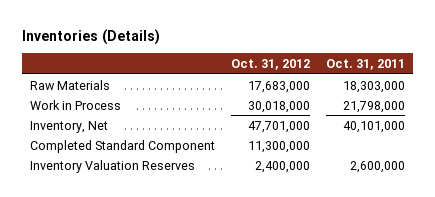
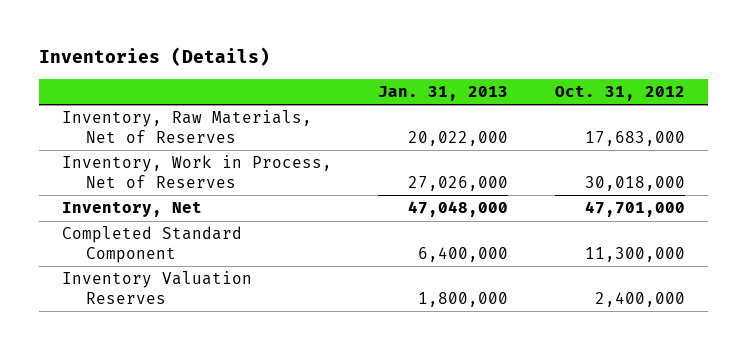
[326,58,406,70] Oct. 31, 2011 -> none
none -> [378,85,509,101] Jan. 31, 2013
[29,79,110,90] Raw Materials -> [62,110,313,143] Inventory, Raw Materials, Net of Reserves
[29,99,121,110] Work in Process -> [62,155,333,188] Inventory, Work in Process, Net of Reserves

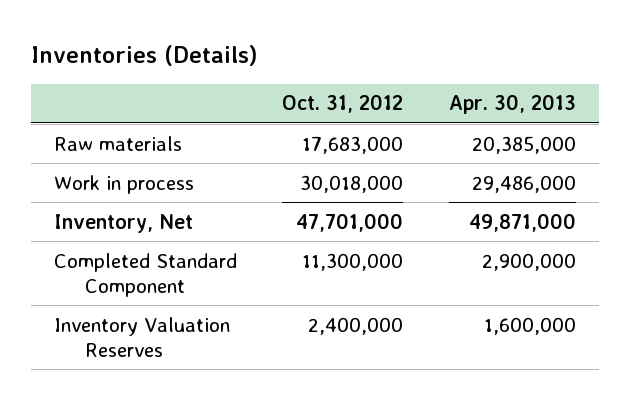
[378,85,509,101] Jan. 31, 2013 -> none
none -> [449,94,577,115] Apr. 30, 2013
[62,110,313,143] Inventory, Raw Materials, Net of Reserves -> [53,135,182,151] Raw materials
[62,155,333,188] Inventory, Work in Process, Net of Reserves -> [53,174,194,194] Work in process

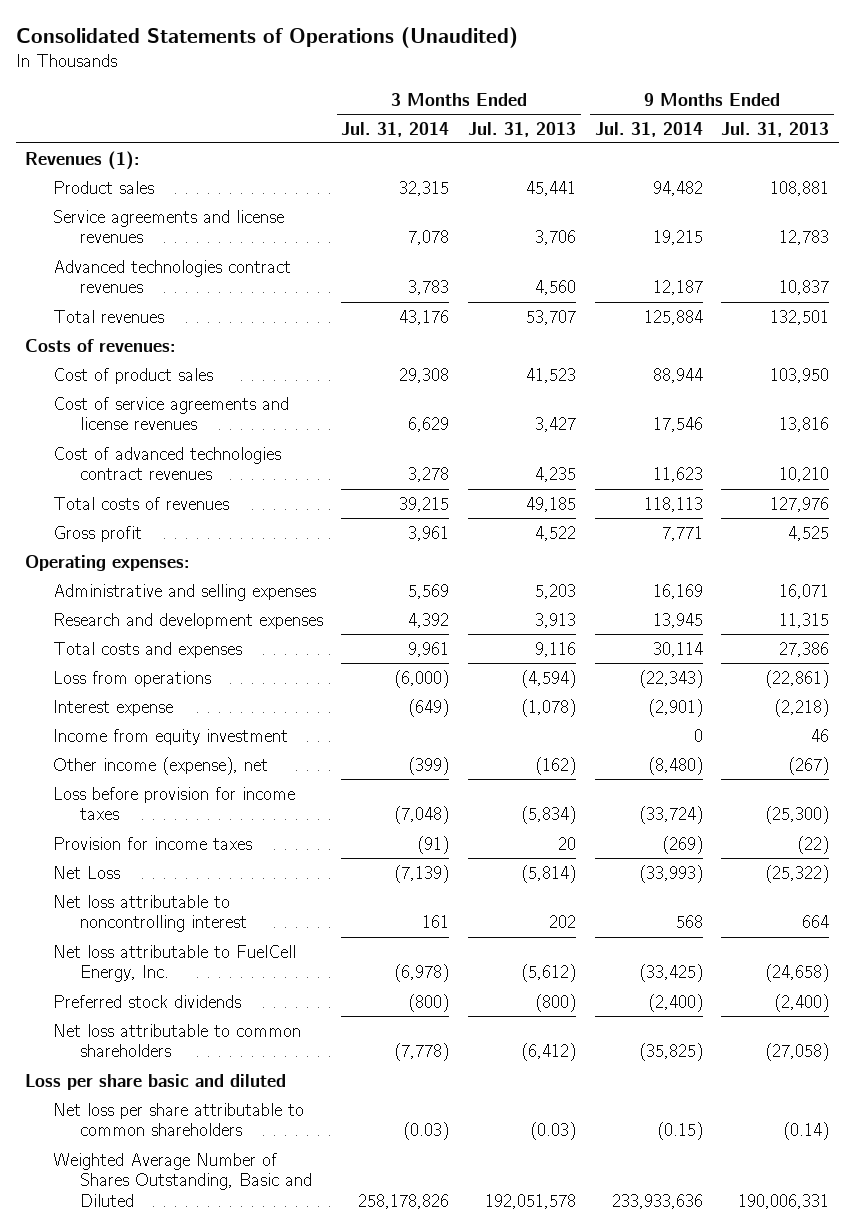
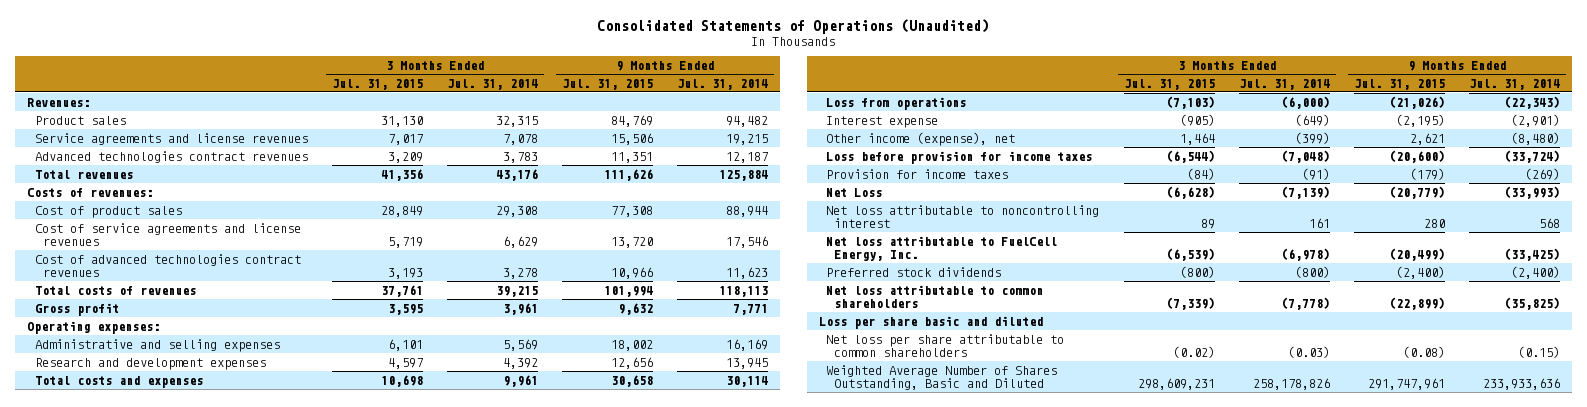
[468,121,577,137] Jul. 31, 2013 -> none
[721,121,830,137] Jul. 31, 2013 -> none
none -> [331,78,423,90] Jul. 31, 2015
none -> [561,78,653,90] Jul. 31, 2015
[24,150,140,170] Revenues (1): -> [26,97,90,107] Revenues:
[52,728,288,745] Income from equity investment -> none

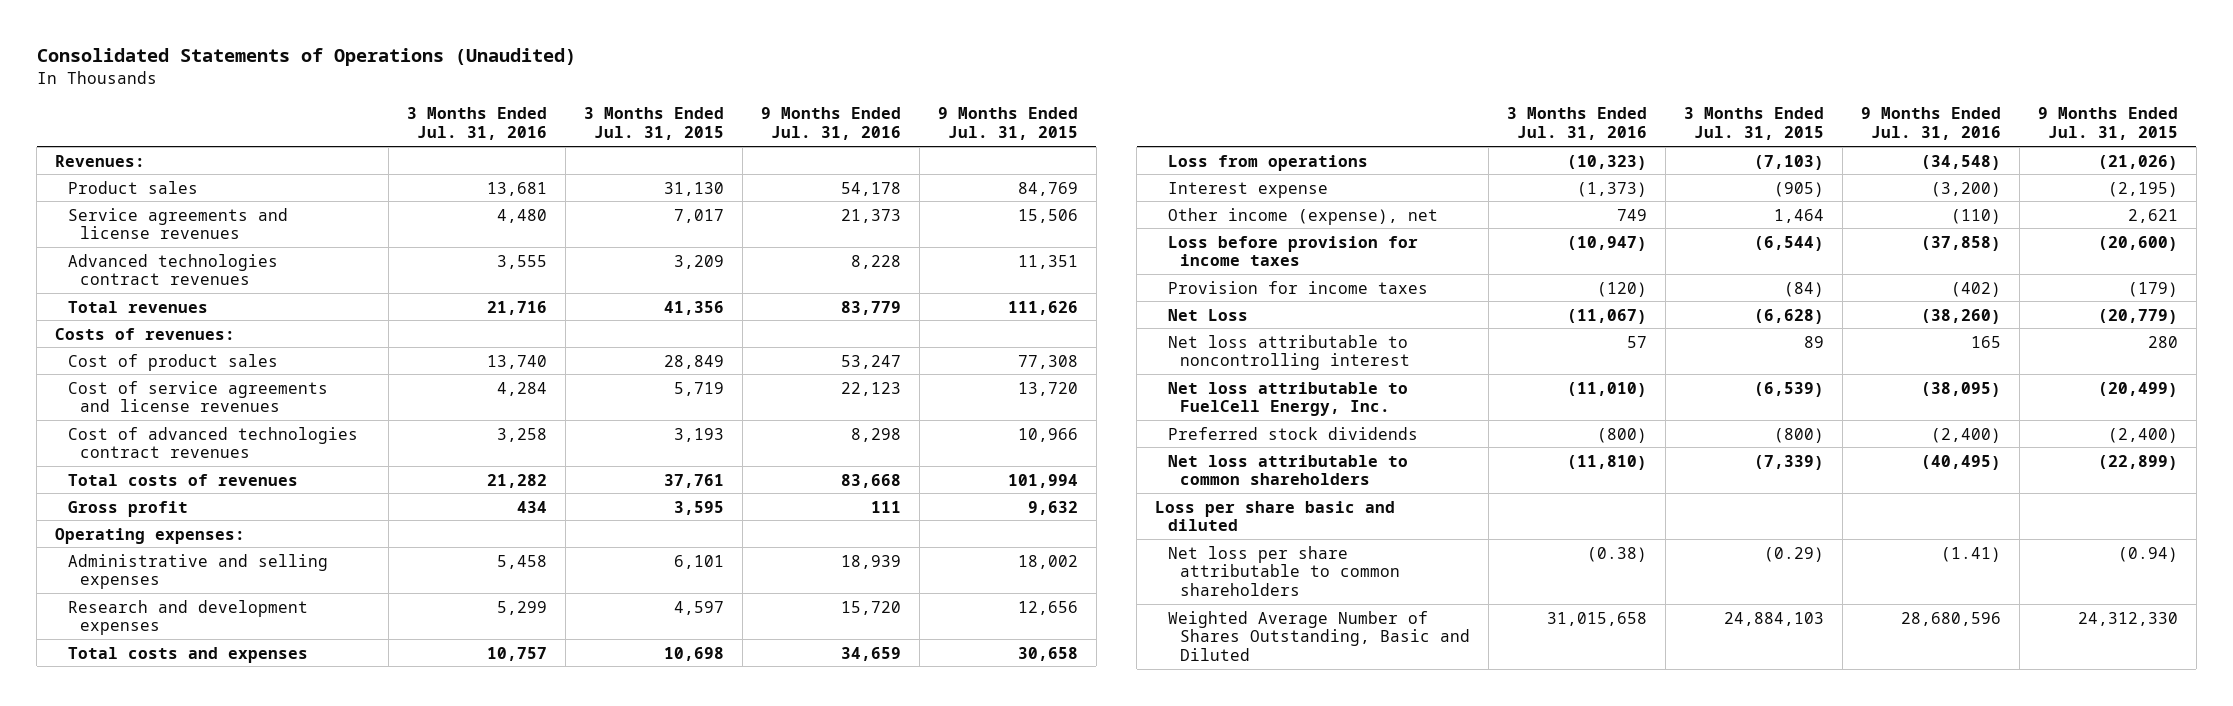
[446,78,538,90] Jul. 31, 2014 -> none
[676,78,768,90] Jul. 31, 2014 -> none
none -> [407,107,548,141] 3 Months Ended Jul. 31, 2016
none -> [760,107,901,141] 9 Months Ended Jul. 31, 2016
[1172,346,1215,359] (0.02) -> [1764,546,1825,562] (0.29)
[1402,346,1445,359] (0.08) -> [2117,546,2178,562] (0.94)
[1137,378,1215,391] 298,609,231 -> [1724,611,1825,626] 24,884,103
[1367,378,1445,391] 291,747,961 -> [2077,611,2178,626] 24,312,330

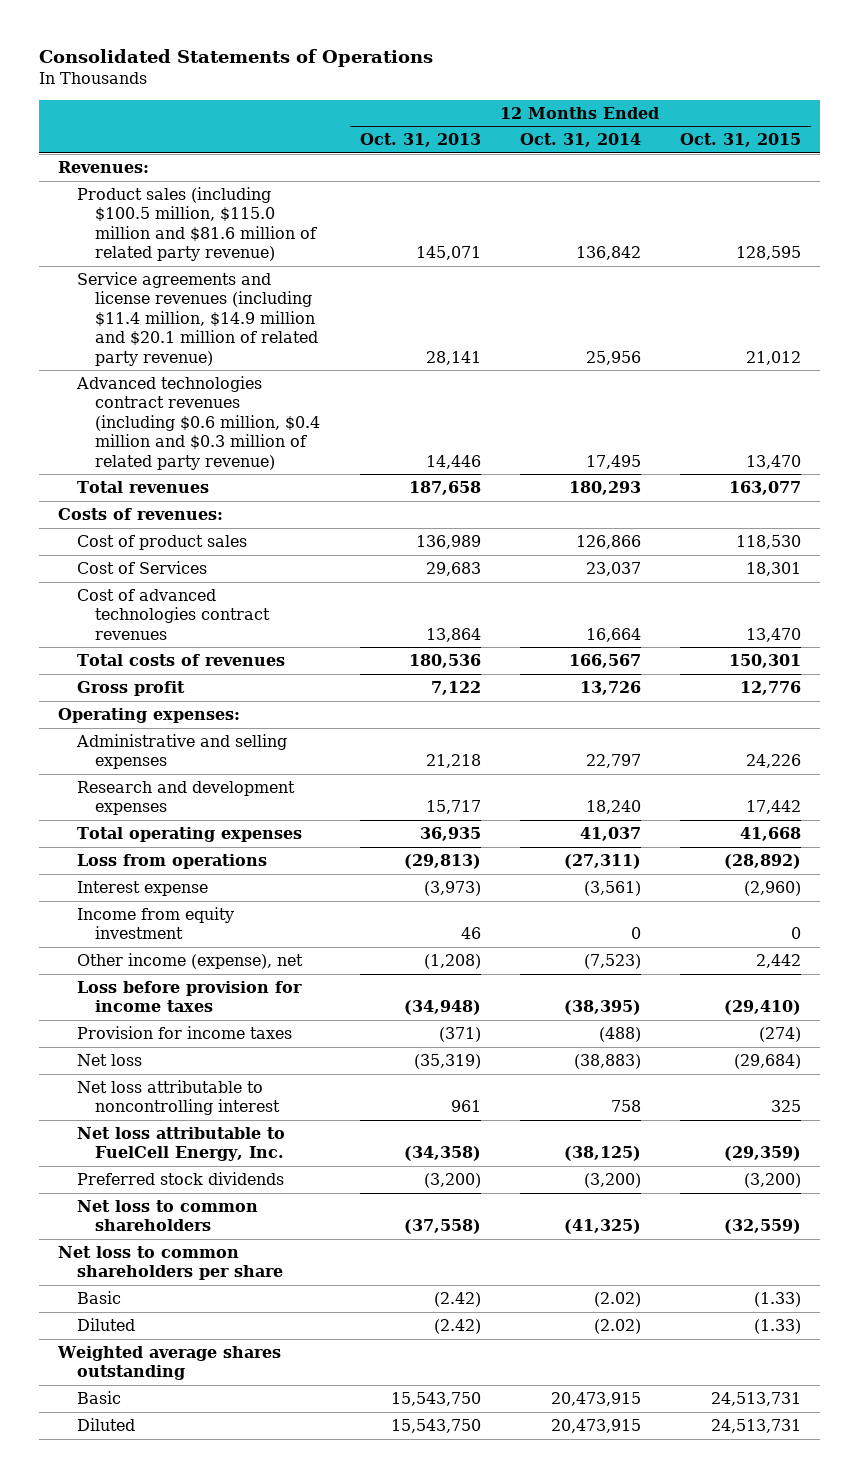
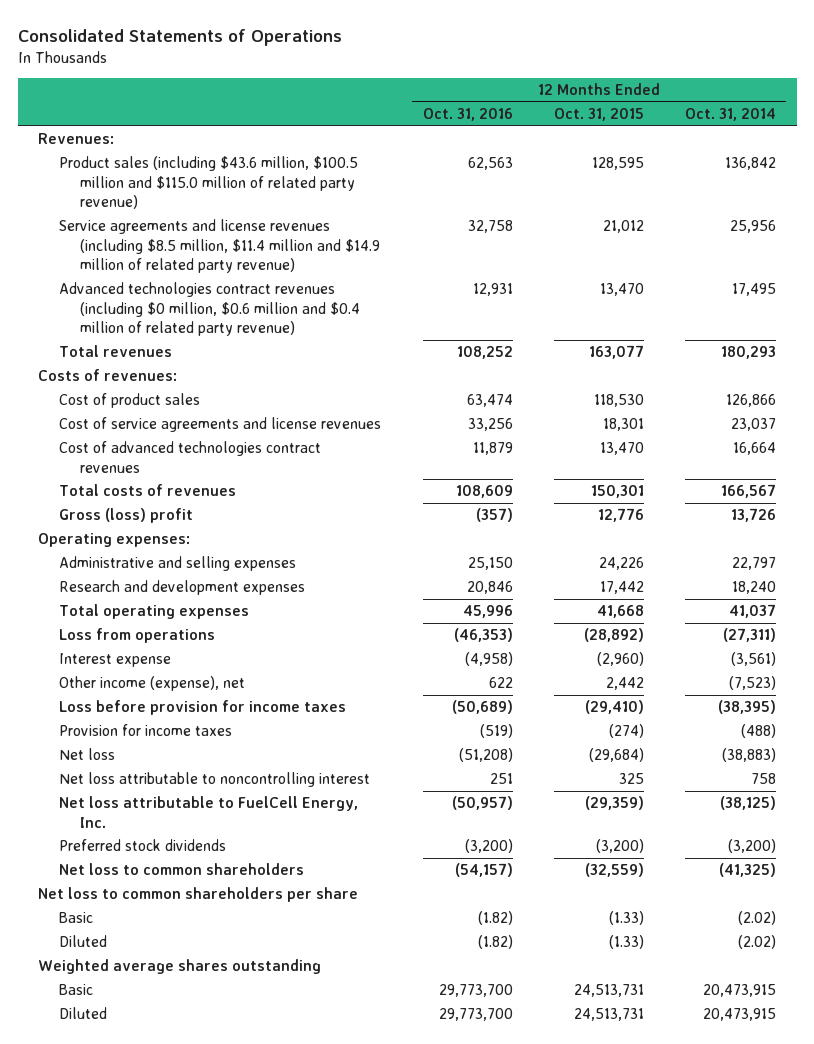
[359,133,481,148] Oct. 31, 2013 -> none
none -> [422,108,513,122] Oct. 31, 2016
[76,186,318,262] Product sales (including $100.5 million, $115.0 million and $81.6 million of related party revenue) -> [59,156,359,209] Product sales (including $43.6 million, $100.5 million and $115.0 million of related party revenue)
[76,271,319,366] Service agreements and license revenues (including $11.4 million, $14.9 million and $20.1 million of related party revenue) -> [59,219,381,273] Service agreements and license revenues (including $8.5 million, $11.4 million and $14.9 million of related party revenue)
[75,375,321,470] Advanced technologies contract revenues (including $0.6 million, $0.4 million and $0.3 million of related party revenue) -> [59,282,361,336] Advanced technologies contract revenues (including $0 million, $0.6 million and $0.4 million of related party revenue)
[76,560,207,574] Cost of Services -> [59,417,382,433] Cost of service agreements and license revenues
[76,680,185,696] Gross profit -> [59,508,194,524] Gross (loss) profit
[76,906,234,940] Income from equity investment -> none

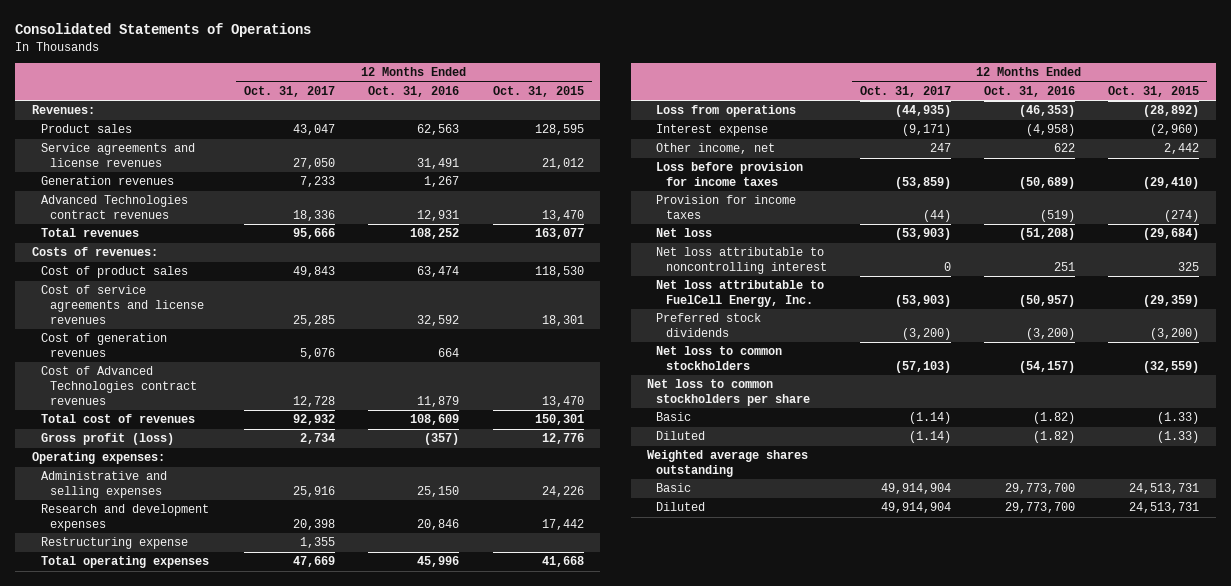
[684,108,776,122] Oct. 31, 2014 -> none
none -> [244,85,336,97] Oct. 31, 2017
[59,156,359,209] Product sales (including $43.6 million, $100.5 million and $115.0 million of related party revenue) -> [41,124,133,134] Product sales
[59,219,381,273] Service agreements and license revenues (including $8.5 million, $11.4 million and $14.9 million of related party revenue) -> [41,143,196,167] Service agreements and license revenues
[467,220,513,234] 32,758 -> [417,157,460,169] 31,491
none -> [41,176,175,186] Generation revenues
[59,282,361,336] Advanced technologies contract revenues (including $0 million, $0.6 million and $0.4 million of related party revenue) -> [41,195,189,219] Advanced Technologies contract revenues
[467,418,513,432] 33,256 -> [417,314,460,326] 32,592
none -> [41,333,168,357] Cost of generation revenues
[59,441,322,473] Cost of advanced technologies contract revenues -> [41,366,198,405] Cost of Advanced Technologies contract revenues
[59,484,237,497] Total costs of revenues -> [41,414,196,424] Total cost of revenues
[59,508,194,524] Gross (loss) profit -> [41,433,175,446] Gross profit (loss)
none -> [41,537,189,550] Restructuring expense
[59,676,246,692] Other income (expense), net -> [656,143,776,155] Other income, net
[59,863,305,876] Net loss to common shareholders -> [656,346,783,370] Net loss to common stockholders
[38,887,359,903] Net loss to common shareholders per share -> [647,379,811,406] Net loss to common stockholders per share

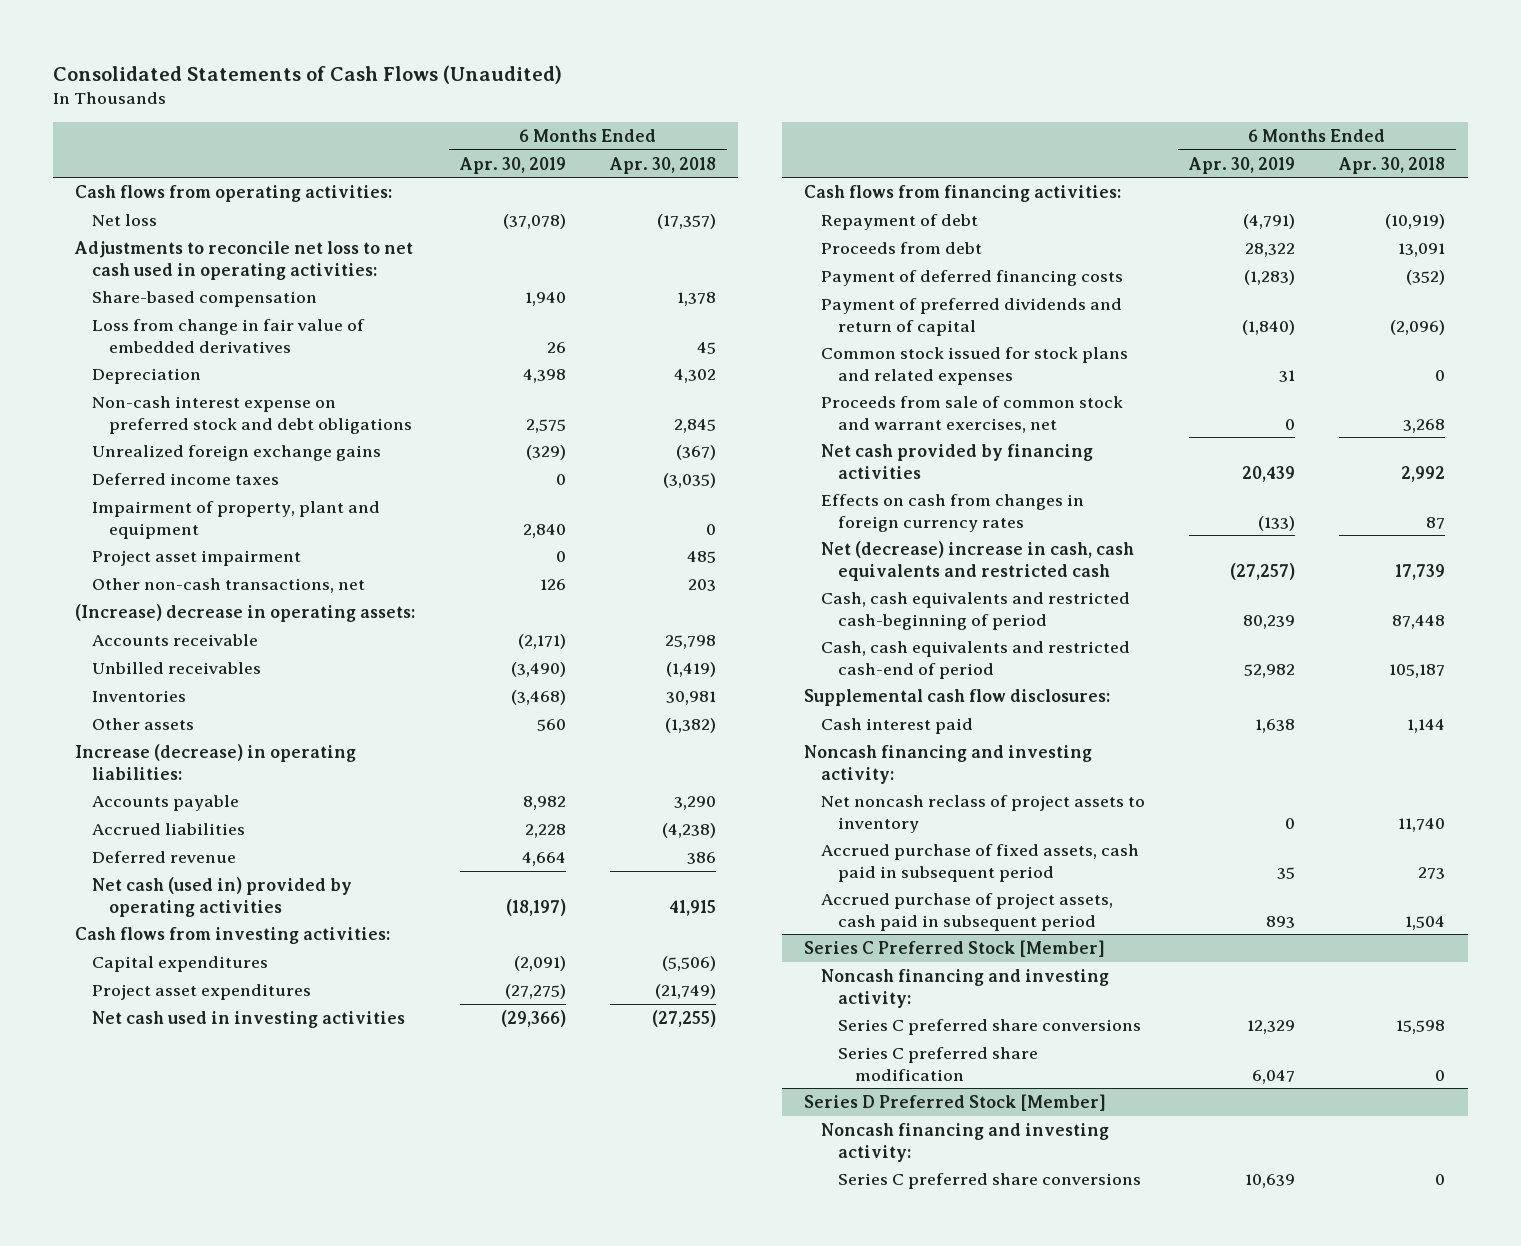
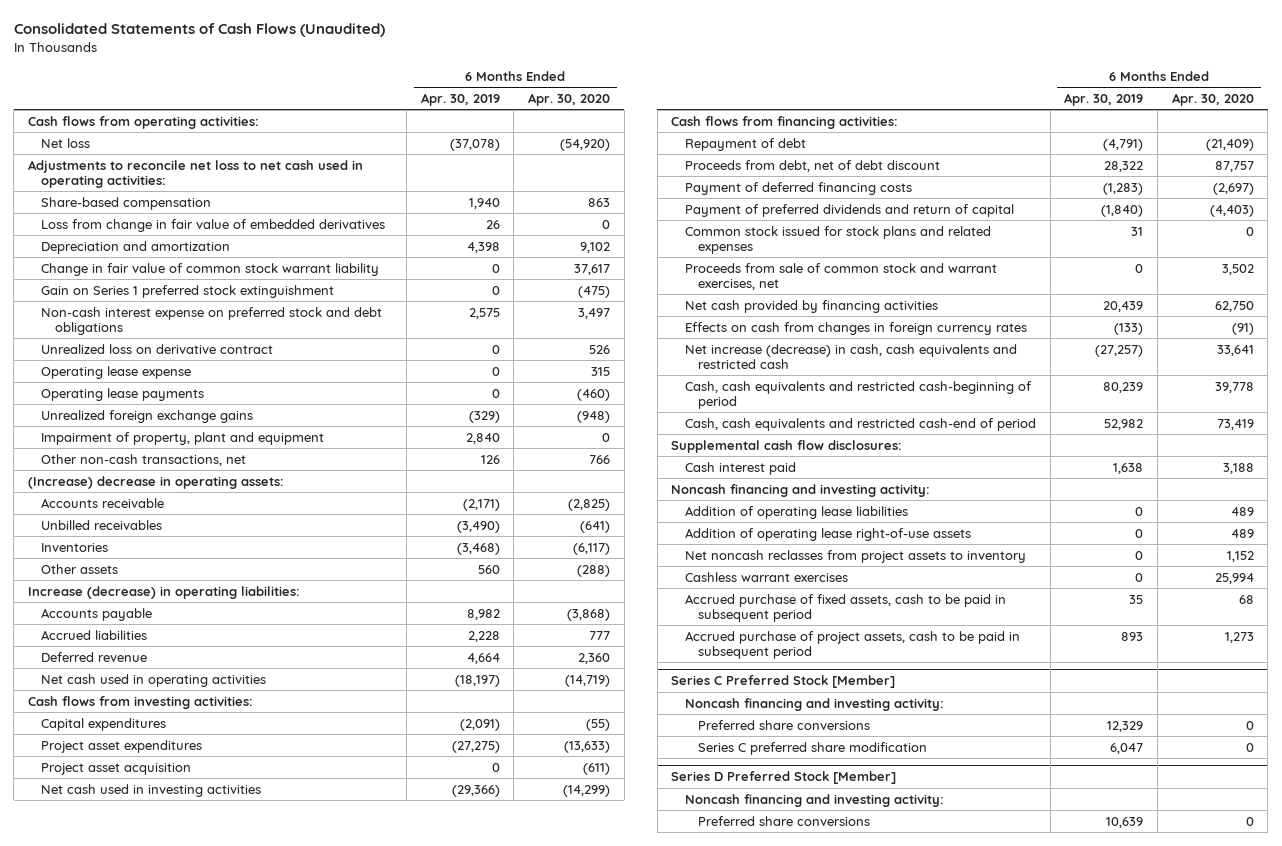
[609,156,717,174] Apr. 30, 2018 -> none
none -> [528,93,611,107] Apr. 30, 2020
[92,367,202,384] Depreciation -> [41,240,231,254] Depreciation and amortization
none -> [41,262,380,276] Change in fair value of common stock warrant liability
none -> [41,284,335,298] Gain on Series 1 preferred stock extinguishment
none -> [41,343,274,354] Unrealized loss on derivative contract
none -> [41,365,192,379] Operating lease expense
none -> [41,387,205,401] Operating lease payments
[92,472,280,485] Deferred income taxes -> none
[92,549,302,566] Project asset impairment -> none
[92,876,353,917] Net cash (used in) provided by operating activities -> [41,673,267,687] Net cash used in operating activities
none -> [41,762,192,775] Project asset acquisition
[821,241,983,254] Proceeds from debt -> [684,159,940,172] Proceeds from debt, net of debt discount
[821,540,1135,581] Net (decrease) increase in cash, cash equivalents and restricted cash -> [684,343,1017,369] Net increase (decrease) in cash, cash equivalents and restricted cash
none -> [684,505,908,519] Addition of operating lease liabilities
none -> [684,527,971,541] Addition of operating lease right-of-use assets
[821,794,1146,833] Net noncash reclass of project assets to inventory -> [684,549,1026,563] Net noncash reclasses from project assets to inventory
none -> [684,571,848,582] Cashless warrant exercises
[821,843,1140,882] Accrued purchase of fixed assets, cash paid in subsequent period -> [684,593,1006,622] Accrued purchase of fixed assets, cash to be paid in subsequent period
[821,892,1114,931] Accrued purchase of project assets, cash paid in subsequent period -> [684,630,1020,659] Accrued purchase of project assets, cash to be paid in subsequent period
[837,1018,1141,1035] Series C preferred share conversions -> [698,719,871,730] Preferred share conversions
[837,1172,1141,1189] Series C preferred share conversions -> [698,815,871,826] Preferred share conversions

